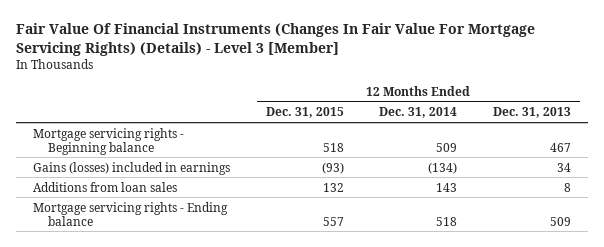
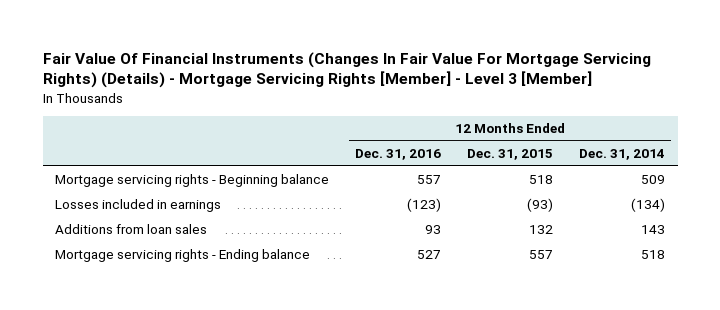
[15,23,535,57] Fair Value Of Financial Instruments (Changes In Fair Value For Mortgage Servicing Rights) (Details) - Level 3 [Member] -> [42,51,651,89] Fair Value Of Financial Instruments (Changes In Fair Value For Mortgage Servicing Rights) (Details) - Mortgage Servicing Rights [Member] - Level 3 [Member]
[492,107,571,119] Dec. 31, 2013 -> none
none -> [355,149,442,161] Dec. 31, 2016
[33,161,231,175] Gains (losses) included in earnings -> [55,199,222,213] Losses included in earnings

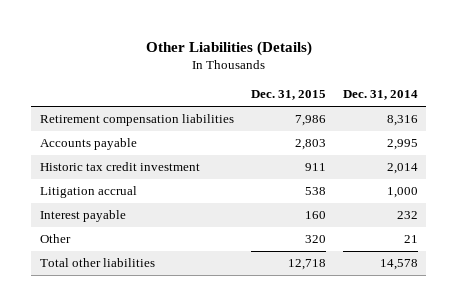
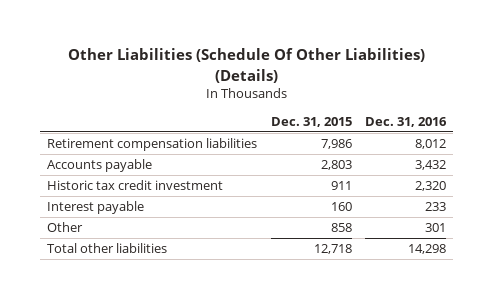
[145,40,312,56] Other Liabilities (Details) -> [67,48,425,83] Other Liabilities (Schedule Of Other Liabilities) (Details)
[342,90,418,101] Dec. 31, 2014 -> none
none -> [365,117,448,128] Dec. 31, 2016
[39,186,137,199] Litigation accrual -> none
[304,235,326,244] 320 -> [330,222,352,232] 858

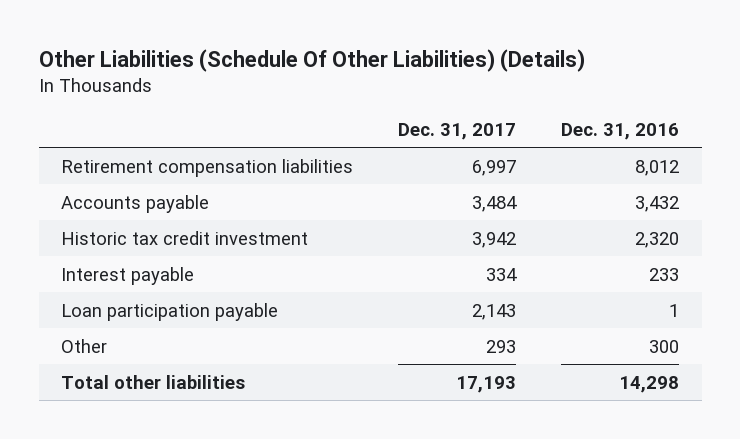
[270,117,352,128] Dec. 31, 2015 -> none
none -> [398,122,517,140] Dec. 31, 2017
none -> [61,302,279,321] Loan participation payable
[425,222,447,232] 301 -> [649,339,680,353] 300

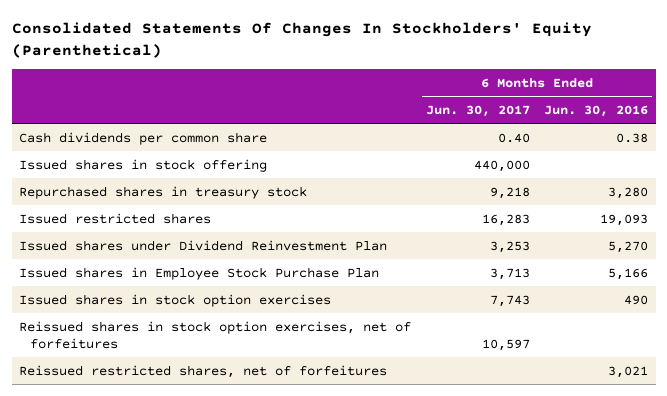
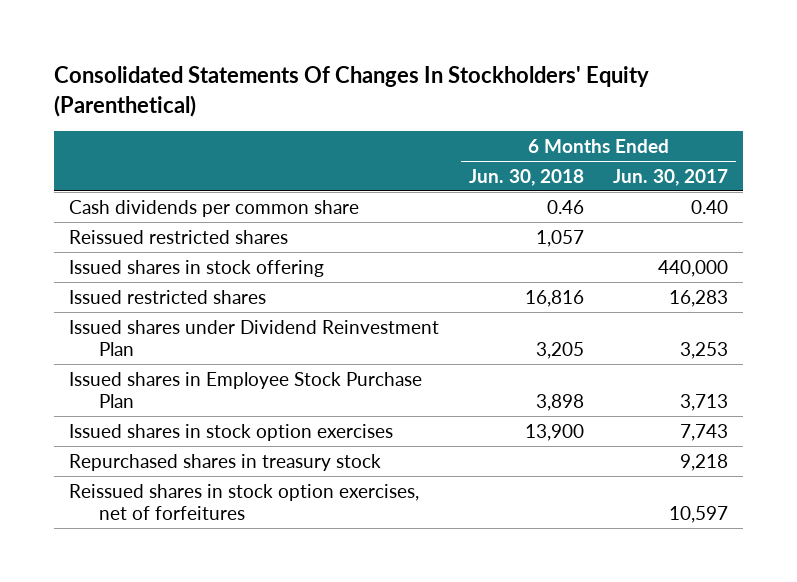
[544,104,649,117] Jun. 30, 2016 -> none
none -> [468,168,584,186] Jun. 30, 2018
none -> [68,229,288,244] Reissued restricted shares
[18,185,307,199] Repurchased shares in treasury stock -> [68,453,381,471] Repurchased shares in treasury stock
[18,364,387,378] Reissued restricted shares, net of forfeitures -> none

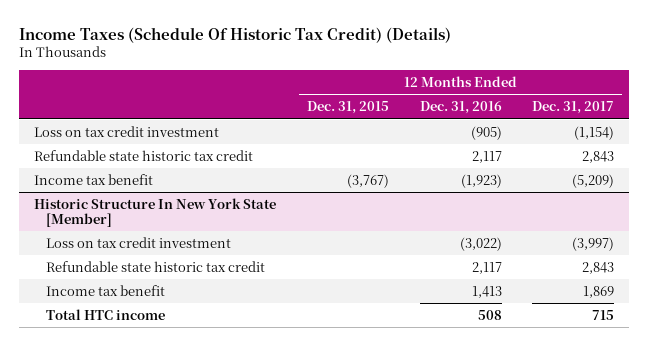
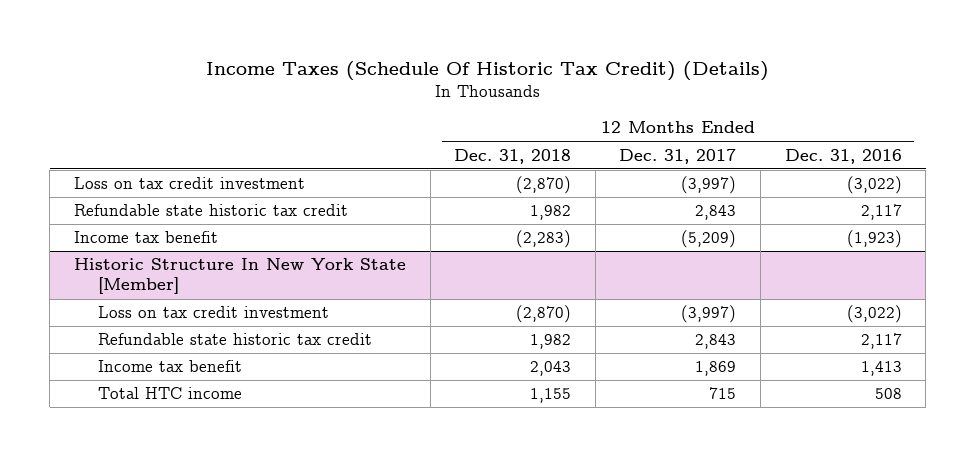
[307,101,390,115] Dec. 31, 2015 -> none
none -> [454,148,572,164] Dec. 31, 2018
[470,125,502,140] (905) -> [846,176,902,195] (3,022)
[574,125,615,140] (1,154) -> [681,176,737,195] (3,997)

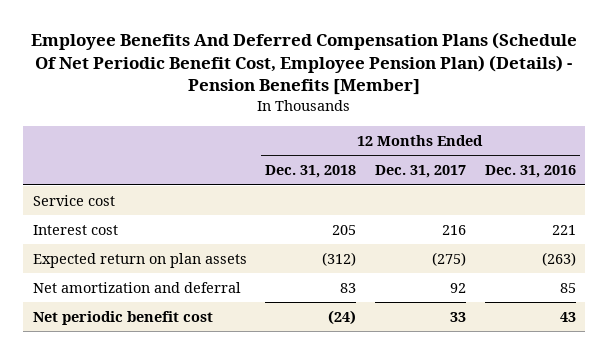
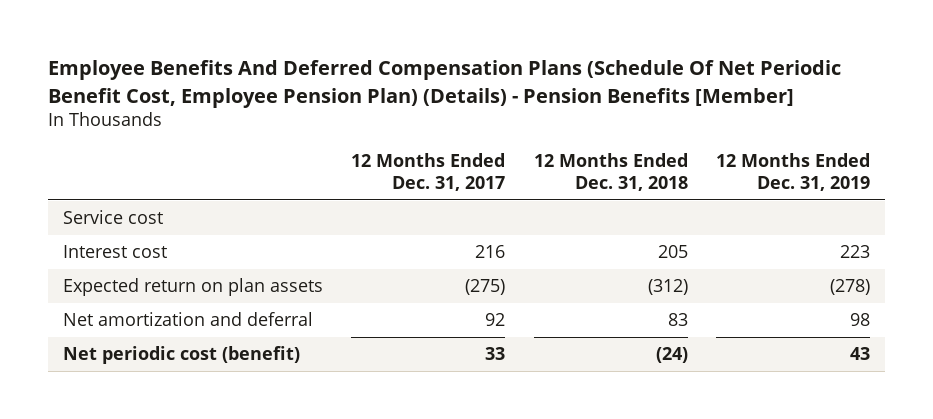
[484,165,576,179] Dec. 31, 2016 -> none
none -> [716,152,871,192] 12 Months Ended Dec. 31, 2019
[32,310,213,325] Net periodic benefit cost -> [62,346,300,365] Net periodic cost (benefit)

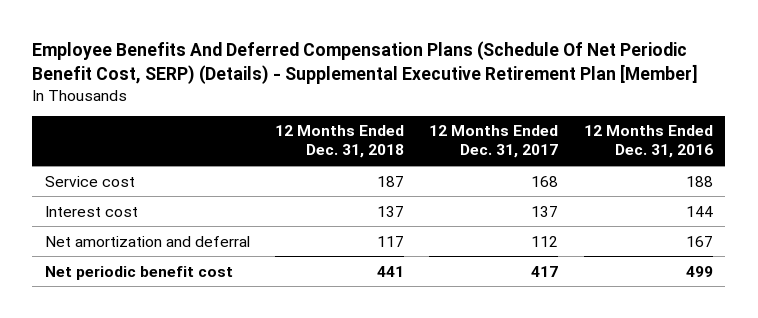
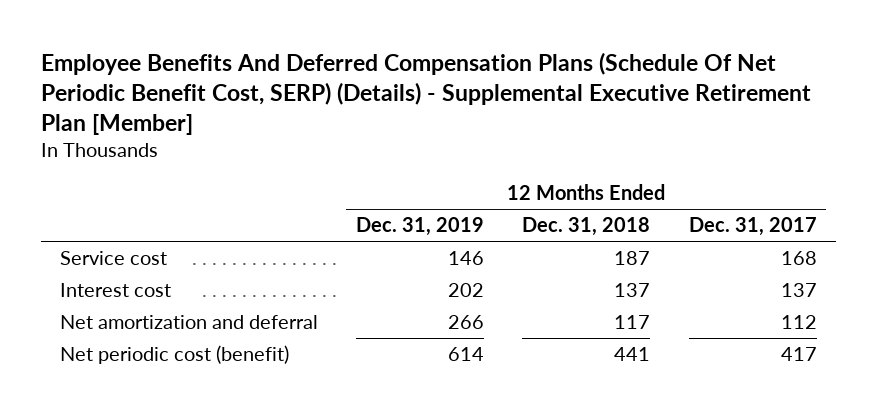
[583,125,713,159] 12 Months Ended Dec. 31, 2016 -> none
none -> [356,217,485,237] Dec. 31, 2019
[45,265,234,280] Net periodic benefit cost -> [59,345,289,365] Net periodic cost (benefit)

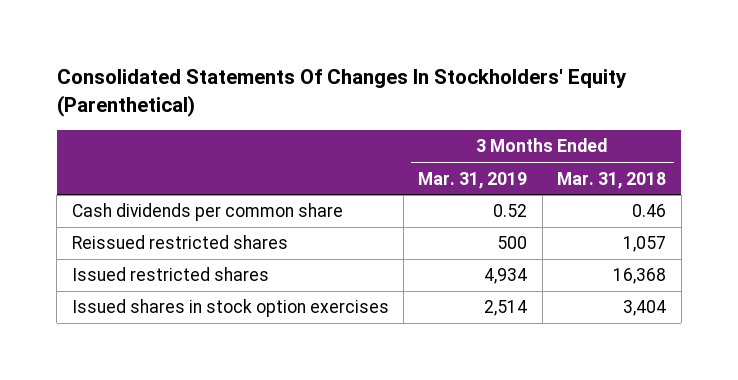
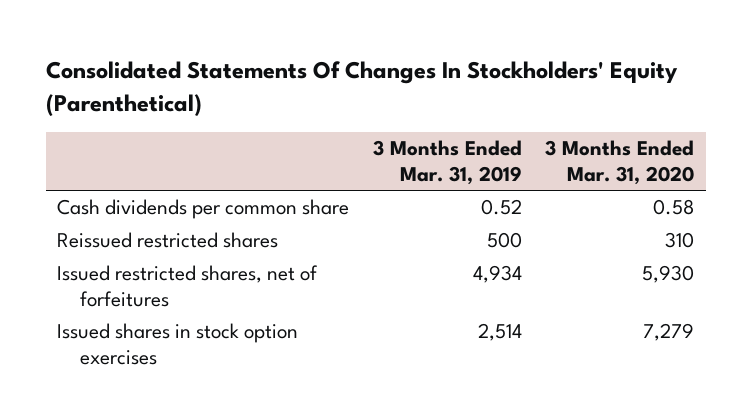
[557,171,667,189] Mar. 31, 2018 -> none
none -> [545,140,695,185] 3 Months Ended Mar. 31, 2020
[71,267,269,282] Issued restricted shares -> [57,265,319,307] Issued restricted shares, net of forfeitures

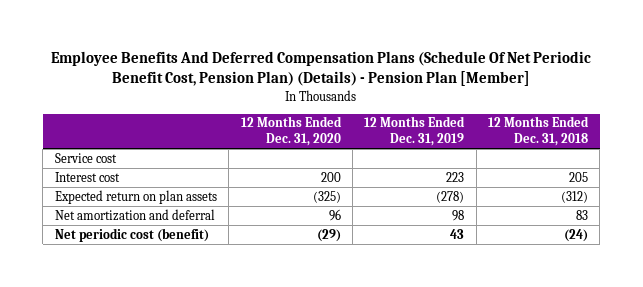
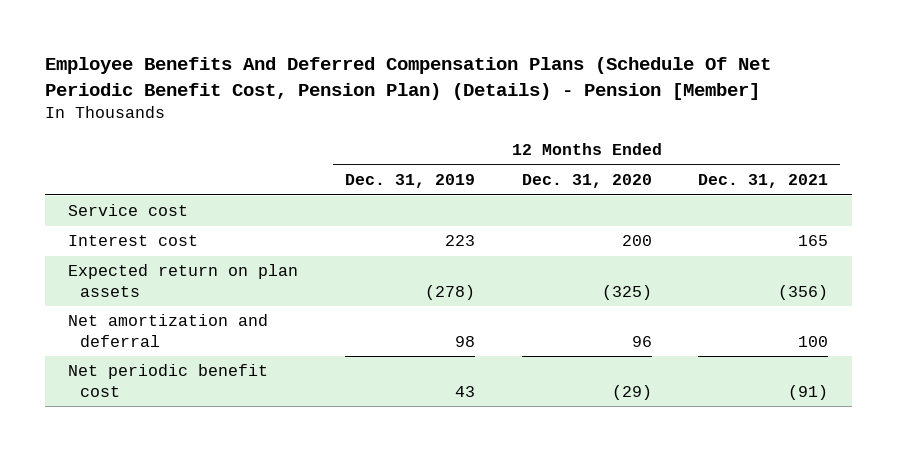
[51,51,592,87] Employee Benefits And Deferred Compensation Plans (Schedule Of Net Periodic Benefit Cost, Pension Plan) (Details) - Pension Plan [Member] -> [45,57,772,100] Employee Benefits And Deferred Compensation Plans (Schedule Of Net Periodic Benefit Cost, Pension Plan) (Details) - Pension [Member]
[487,116,589,147] 12 Months Ended Dec. 31, 2018 -> none
none -> [698,173,829,188] Dec. 31, 2021
[54,227,209,242] Net periodic cost (benefit) -> [68,364,269,397] Net periodic benefit cost

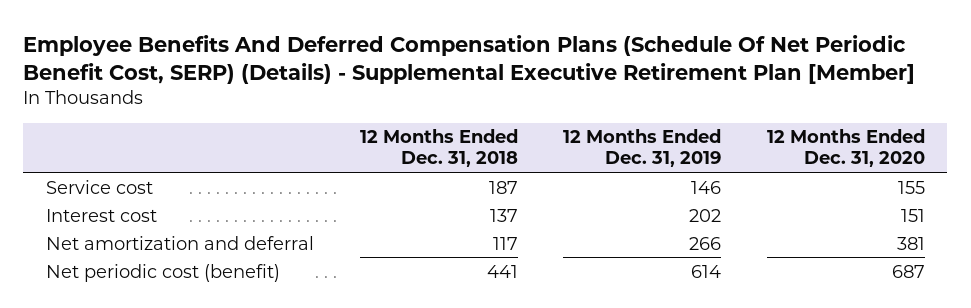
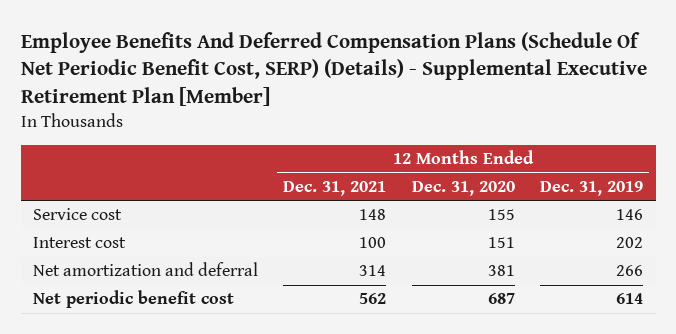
[359,129,518,168] 12 Months Ended Dec. 31, 2018 -> none
none -> [283,180,387,196] Dec. 31, 2021
[46,263,281,282] Net periodic cost (benefit) -> [33,290,235,309] Net periodic benefit cost

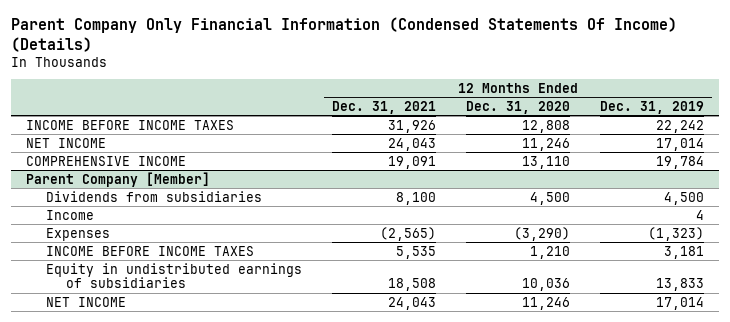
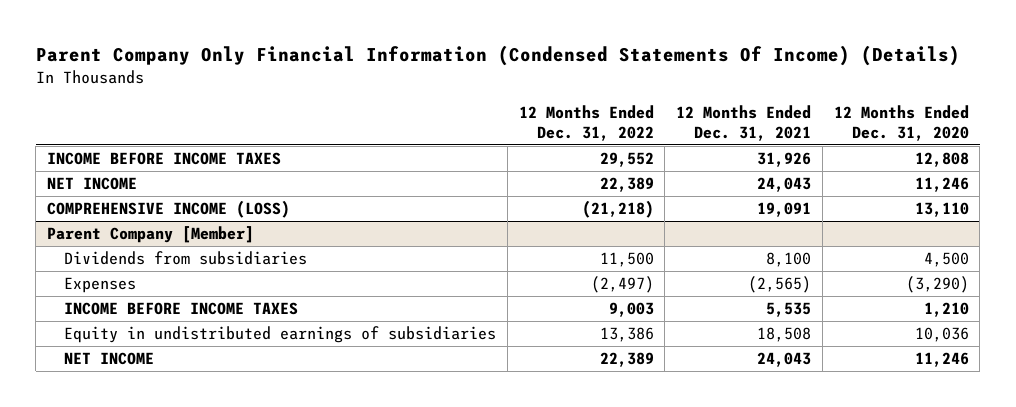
[600,100,705,114] Dec. 31, 2019 -> none
none -> [518,104,654,141] 12 Months Ended Dec. 31, 2022
[25,155,186,166] COMPREHENSIVE INCOME -> [47,200,291,219] COMPREHENSIVE INCOME (LOSS)
[45,209,94,220] Income -> none

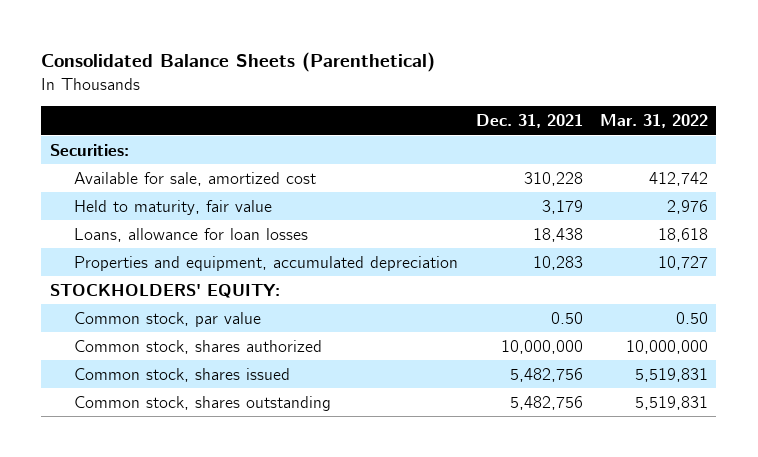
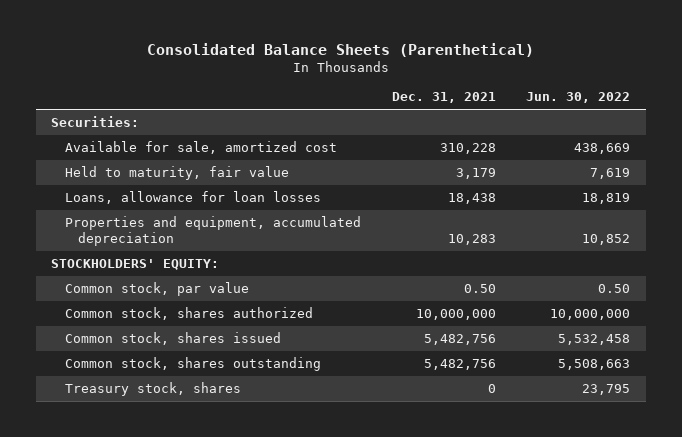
[599,114,708,129] Mar. 31, 2022 -> none
none -> [526,92,631,104] Jun. 30, 2022
none -> [64,381,241,396] Treasury stock, shares

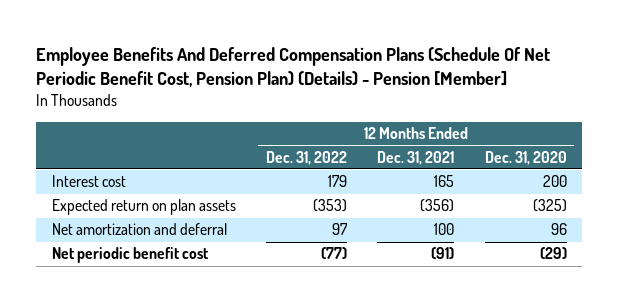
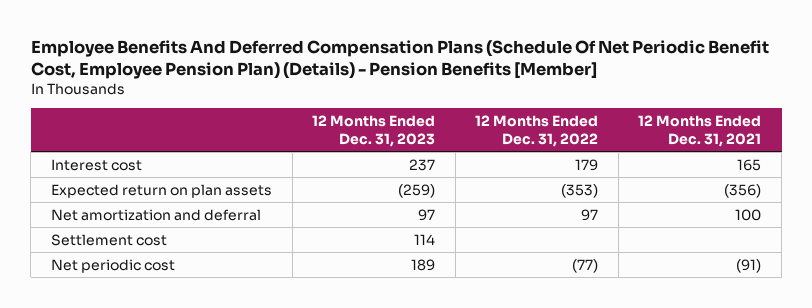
[36,46,551,88] Employee Benefits And Deferred Compensation Plans (Schedule Of Net Periodic Benefit Cost, Pension Plan) (Details) - Pension [Member] -> [30,39,769,79] Employee Benefits And Deferred Compensation Plans (Schedule Of Net Periodic Benefit Cost, Employee Pension Plan) (Details) - Pension Benefits [Member]
[484,150,567,165] Dec. 31, 2020 -> none
none -> [312,114,436,147] 12 Months Ended Dec. 31, 2023
none -> [50,233,167,246] Settlement cost
[51,247,209,264] Net periodic benefit cost -> [50,258,175,273] Net periodic cost

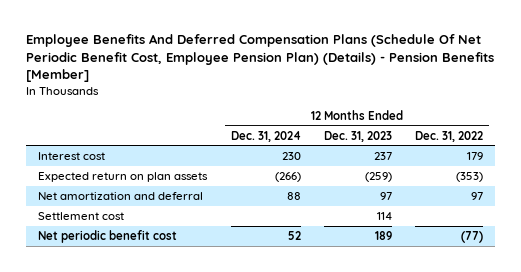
[638,114,762,147] 12 Months Ended Dec. 31, 2021 -> none
none -> [230,130,301,142] Dec. 31, 2024
[50,258,175,273] Net periodic cost -> [38,229,178,243] Net periodic benefit cost

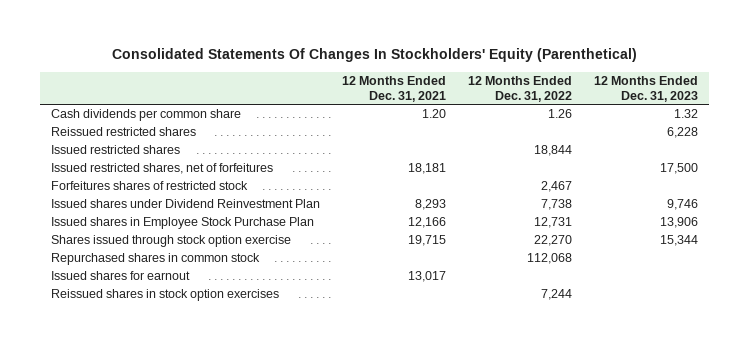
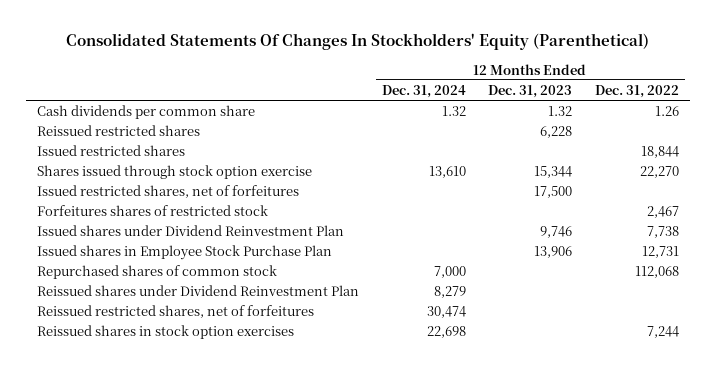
[342,75,447,102] 12 Months Ended Dec. 31, 2021 -> none
none -> [381,84,466,98] Dec. 31, 2024
[51,235,292,248] Shares issued through stock option exercise -> [37,165,313,180] Shares issued through stock option exercise
[51,271,191,281] Issued shares for earnout -> none
[51,253,261,266] Repurchased shares in common stock -> [37,265,278,280] Repurchased shares of common stock
none -> [37,285,360,297] Reissued shares under Dividend Reinvestment Plan
none -> [37,305,315,319] Reissued restricted shares, net of forfeitures

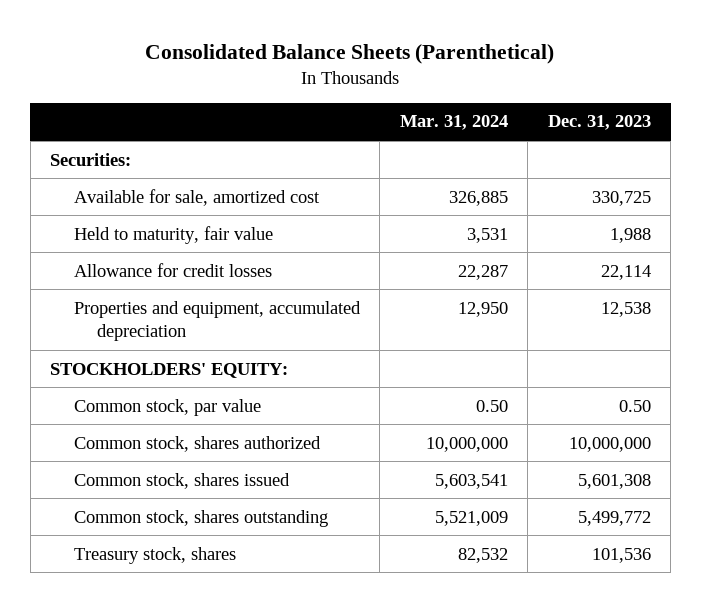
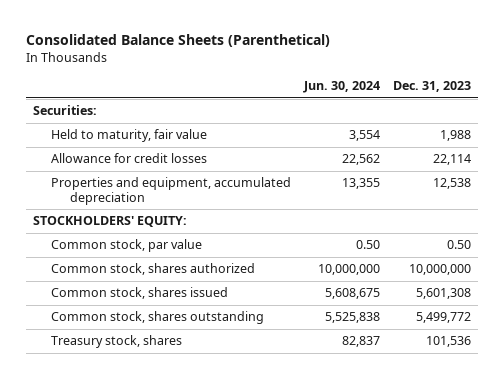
[399,115,508,131] Mar. 31, 2024 -> none
none -> [303,81,381,94] Jun. 30, 2024
[73,188,320,206] Available for sale, amortized cost -> none

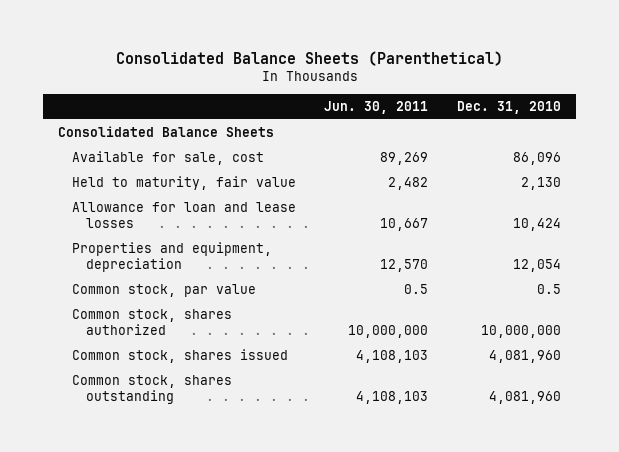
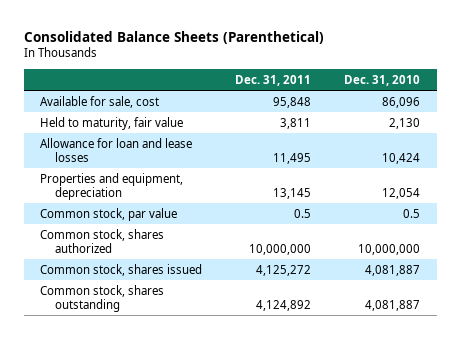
[324,101,429,115] Jun. 30, 2011 -> none
none -> [235,74,312,86] Dec. 31, 2011
[57,126,274,138] Consolidated Balance Sheets -> none
[489,350,562,364] 4,081,960 -> [365,264,421,276] 4,081,887
[489,391,562,405] 4,081,960 -> [365,299,421,311] 4,081,887

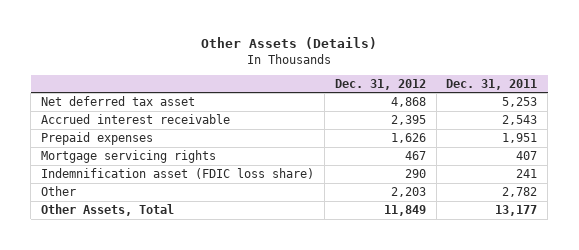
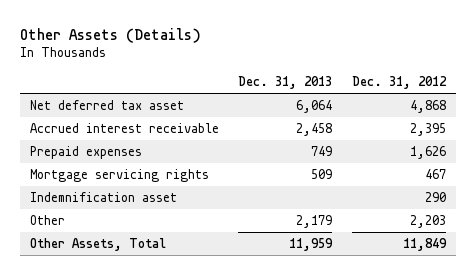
[446,78,538,90] Dec. 31, 2011 -> none
none -> [238,76,333,90] Dec. 31, 2013
[41,167,315,179] Indemnification asset (FDIC loss share) -> [29,192,177,203] Indemnification asset

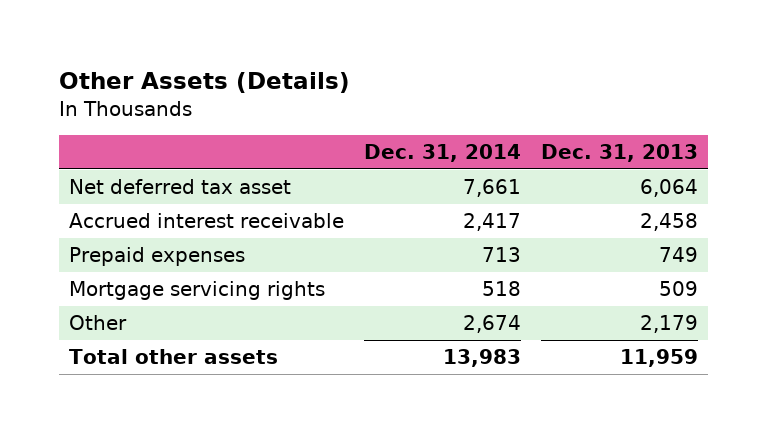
[351,76,447,90] Dec. 31, 2012 -> none
none -> [363,144,521,163] Dec. 31, 2014
[29,192,177,203] Indemnification asset -> none
[29,238,166,252] Other Assets, Total -> [68,348,278,364] Total other assets

